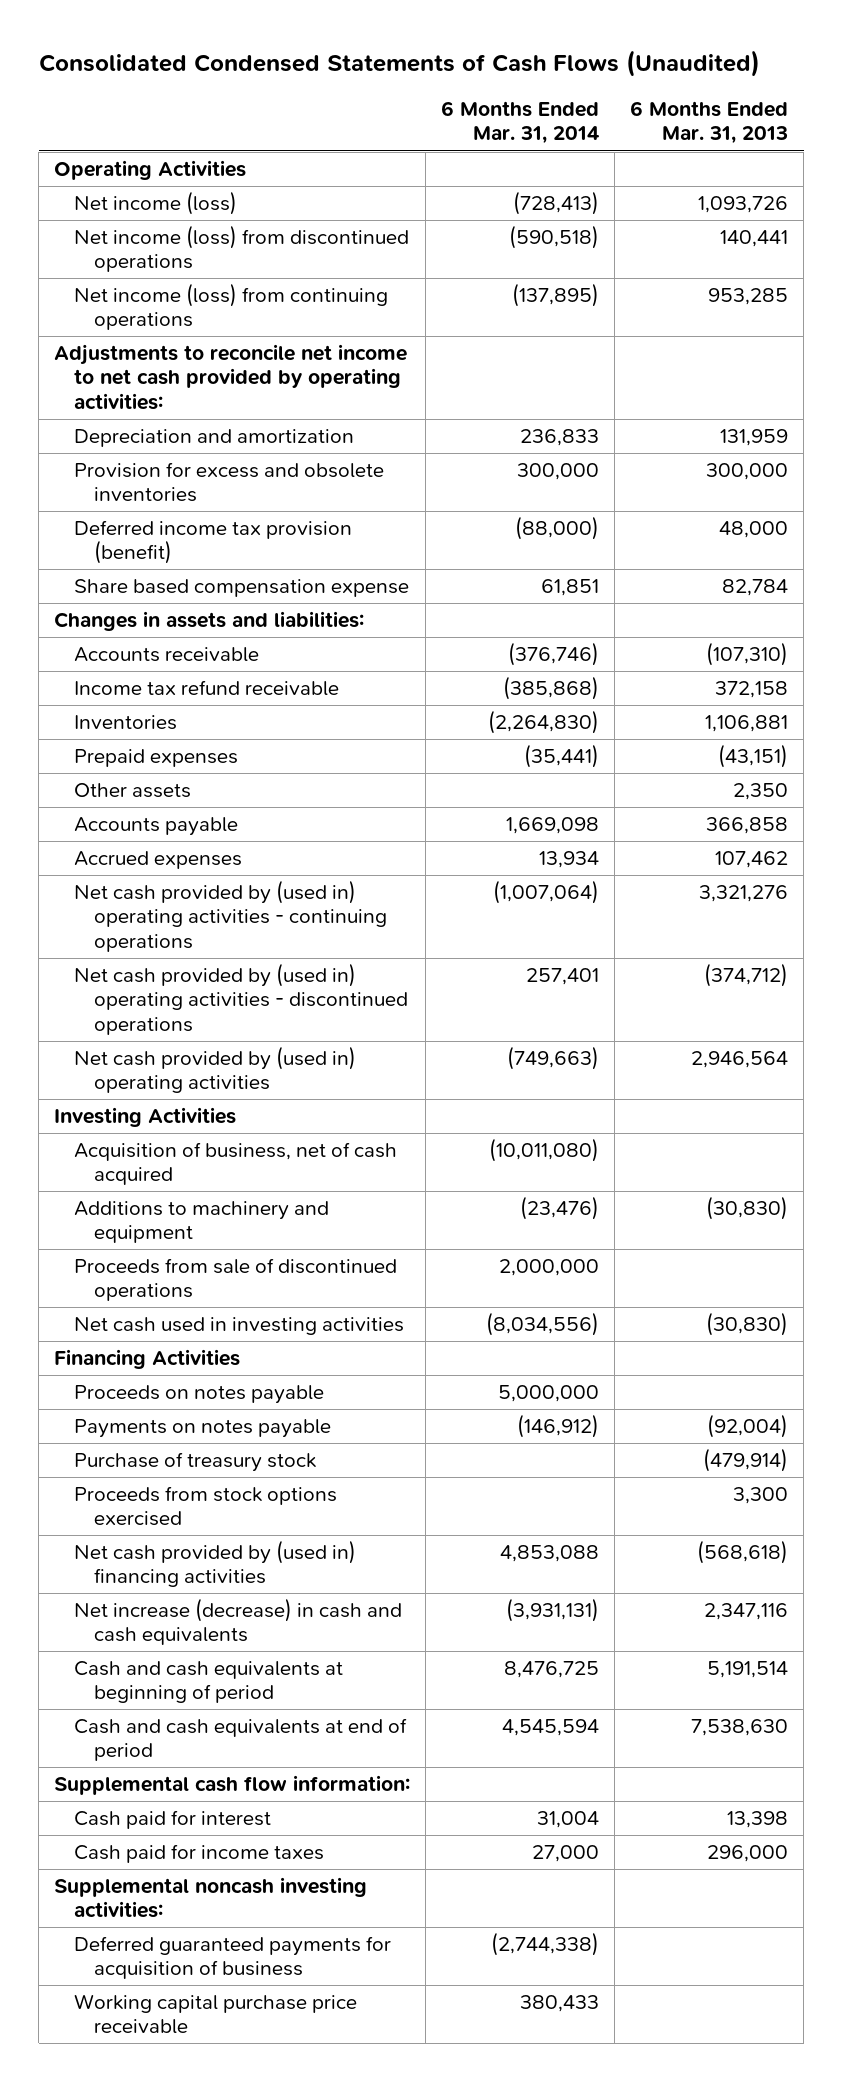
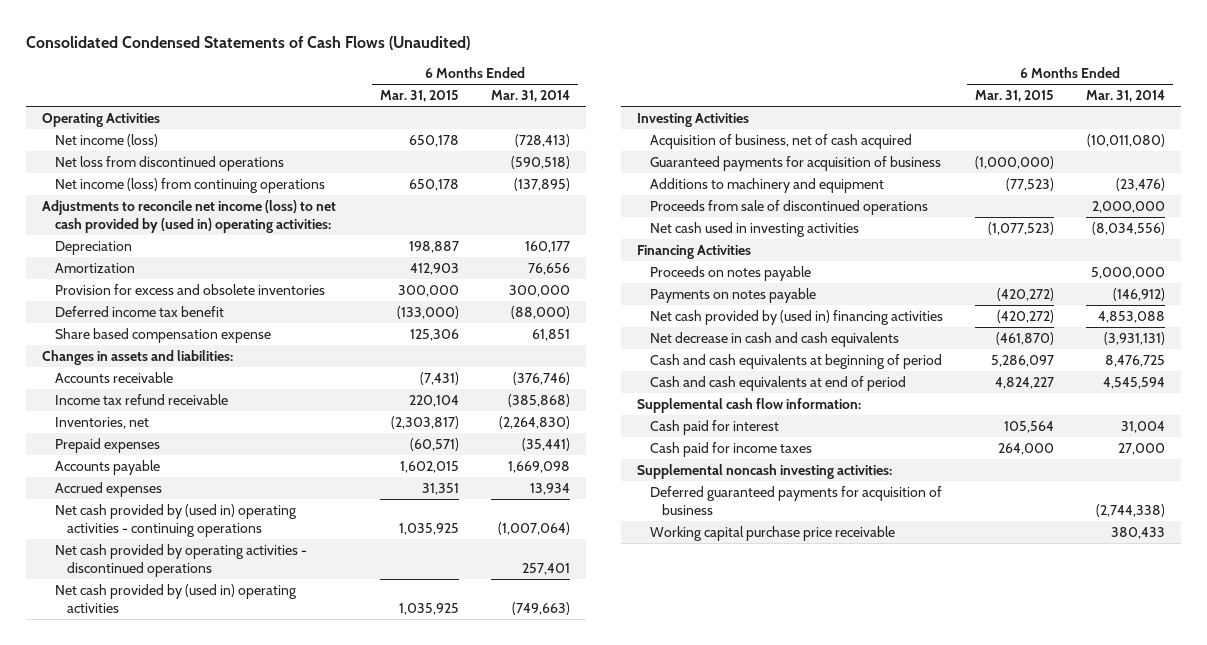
[630,101,789,145] 6 Months Ended Mar. 31, 2013 -> none
none -> [379,90,459,103] Mar. 31, 2015
[73,225,409,273] Net income (loss) from discontinued operations -> [54,156,284,172] Net loss from discontinued operations
[73,429,354,448] Depreciation and amortization -> none
[54,344,408,410] Adjustments to reconcile net income to net cash provided by operating activities: -> [42,200,337,234] Adjustments to reconcile net income (loss) to net cash provided by (used in) operating activities:
none -> [54,241,132,256] Depreciation
none -> [54,263,135,274] Amortization
[73,520,352,565] Deferred income tax provision (benefit) -> [54,306,224,318] Deferred income tax benefit
[73,715,177,731] Inventories -> [54,417,149,430] Inventories, net
[73,783,191,799] Other assets -> none
[73,963,408,1035] Net cash provided by (used in) operating activities - discontinued operations -> [54,544,307,578] Net cash provided by operating activities - discontinued operations
none -> [649,156,941,172] Guaranteed payments for acquisition of business
[73,1452,316,1473] Purchase of treasury stock -> none
[73,1486,337,1527] Proceeds from stock options exercised -> none
[73,1598,402,1646] Net increase (decrease) in cash and cash equivalents -> [649,332,899,348] Net decrease in cash and cash equivalents

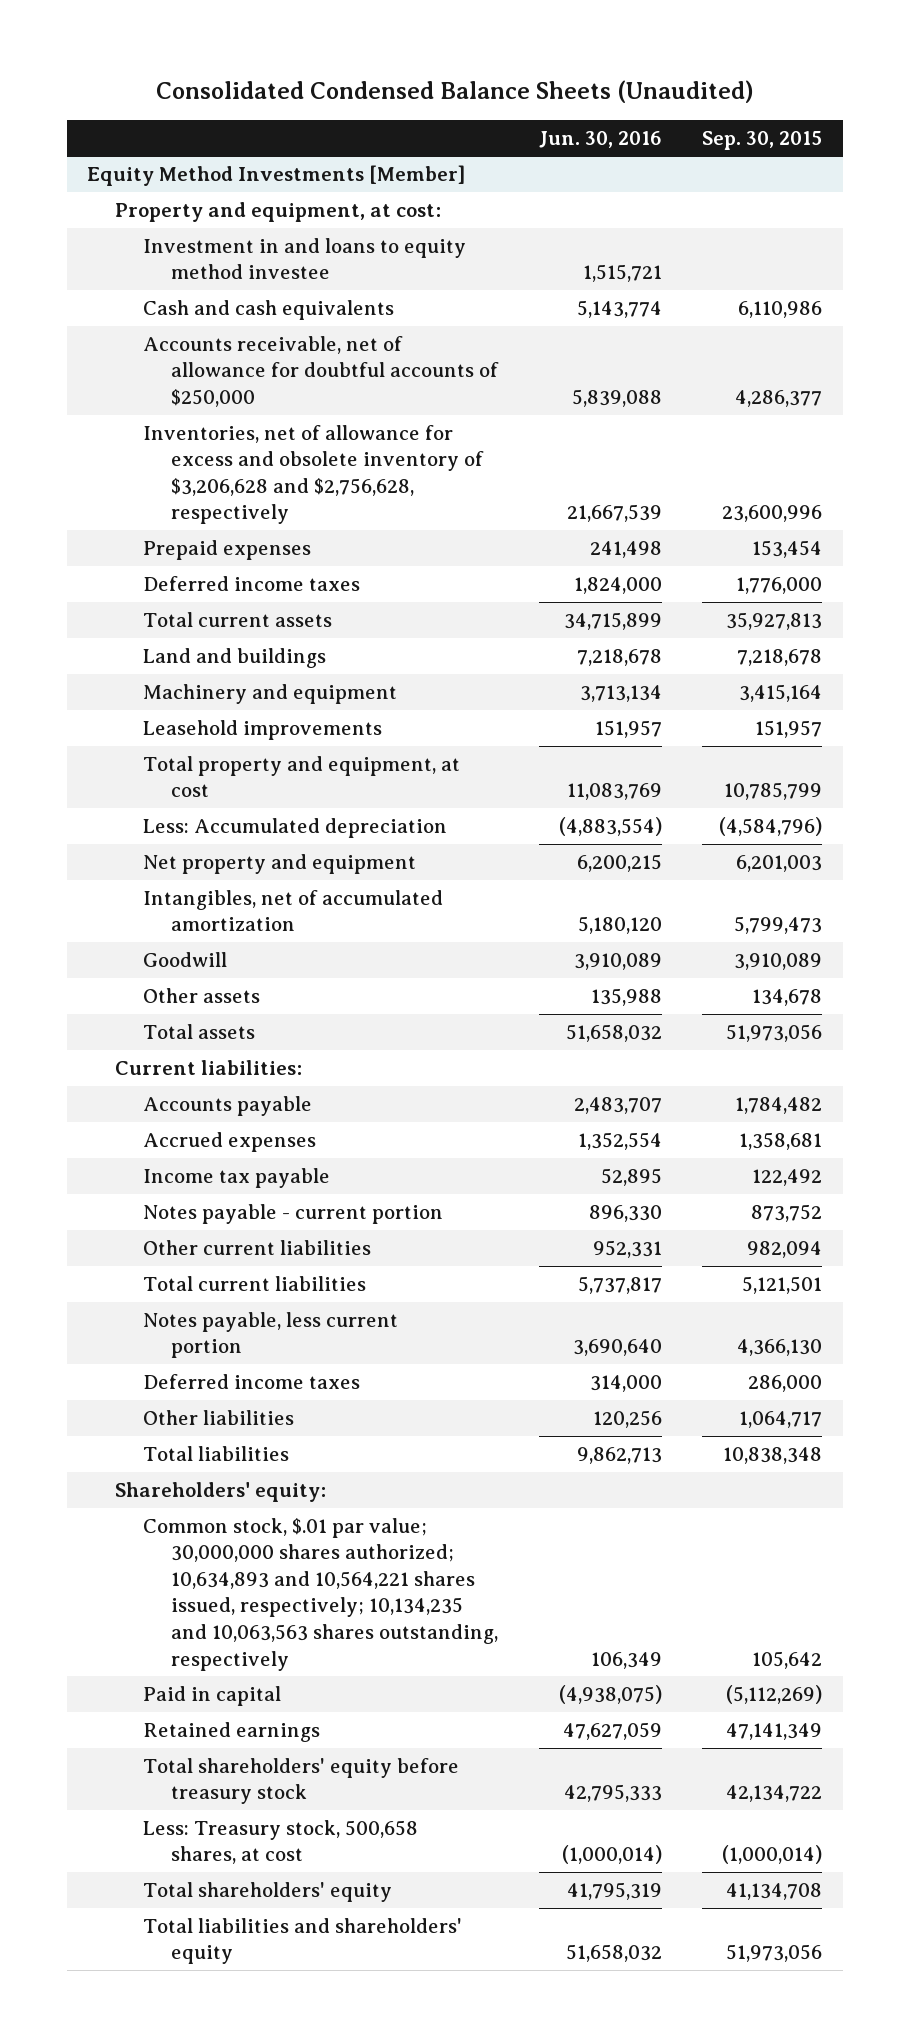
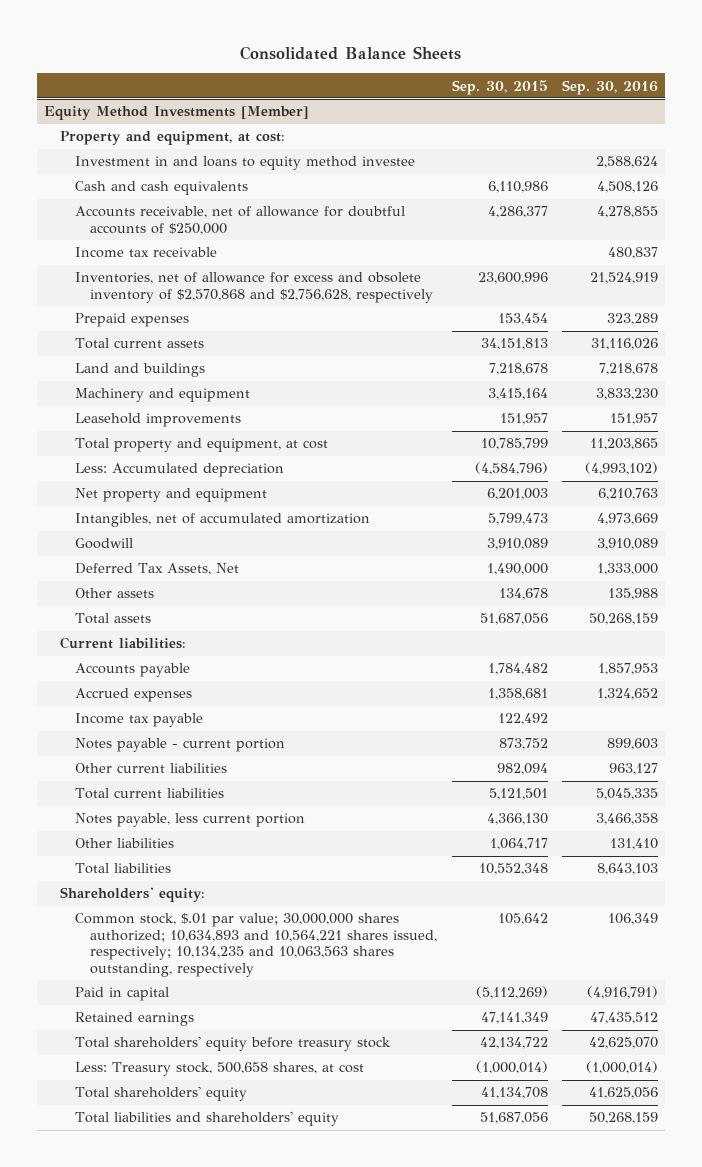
[155,80,754,104] Consolidated Condensed Balance Sheets (Unaudited) -> [240,46,462,61] Consolidated Balance Sheets
[538,130,662,148] Jun. 30, 2016 -> none
none -> [562,79,659,95] Sep. 30, 2016
none -> [74,247,217,259] Income tax receivable
[143,424,485,525] Inventories, net of allowance for excess and obsolete inventory of $3,206,628 and $2,756,628, respectively -> [74,272,434,303] Inventories, net of allowance for excess and obsolete inventory of $2,570,868 and $2,756,628, respectively
[143,575,361,591] Deferred income taxes -> none
[726,611,823,630] 35,927,813 -> [480,338,548,351] 34,151,813
none -> [74,563,239,576] Deferred Tax Assets, Net
[726,1023,823,1042] 51,973,056 -> [479,613,548,626] 51,687,056
[143,1373,361,1389] Deferred income taxes -> none
[723,1446,823,1464] 10,838,348 -> [478,863,548,876] 10,552,348
[726,1944,823,1963] 51,973,056 -> [479,1112,548,1125] 51,687,056

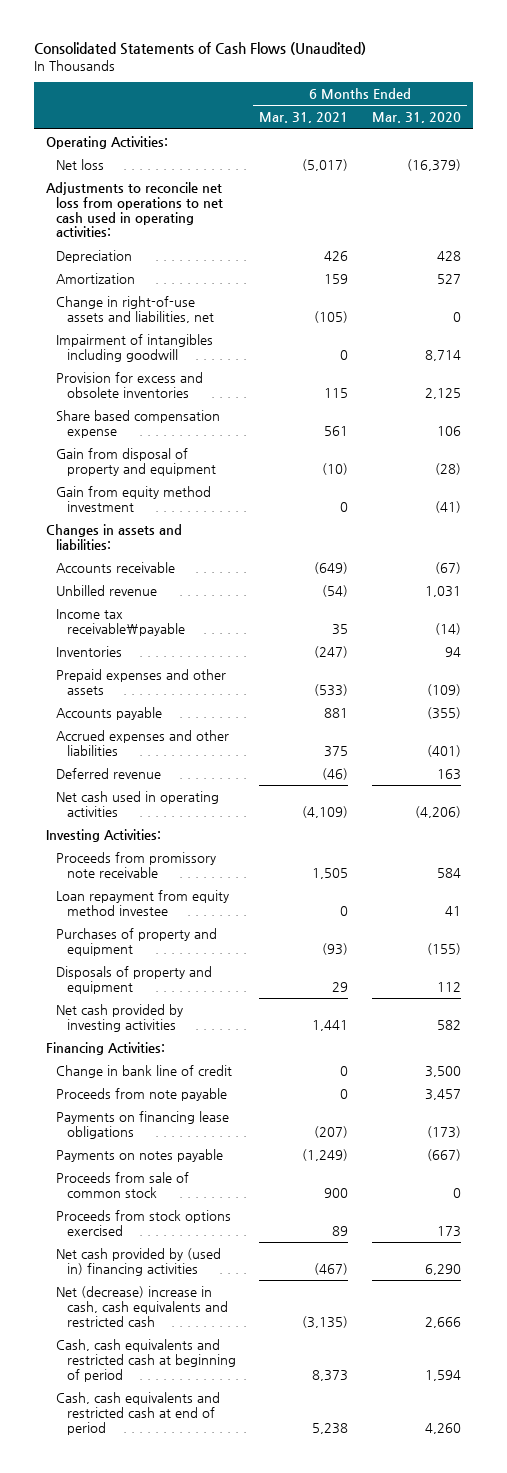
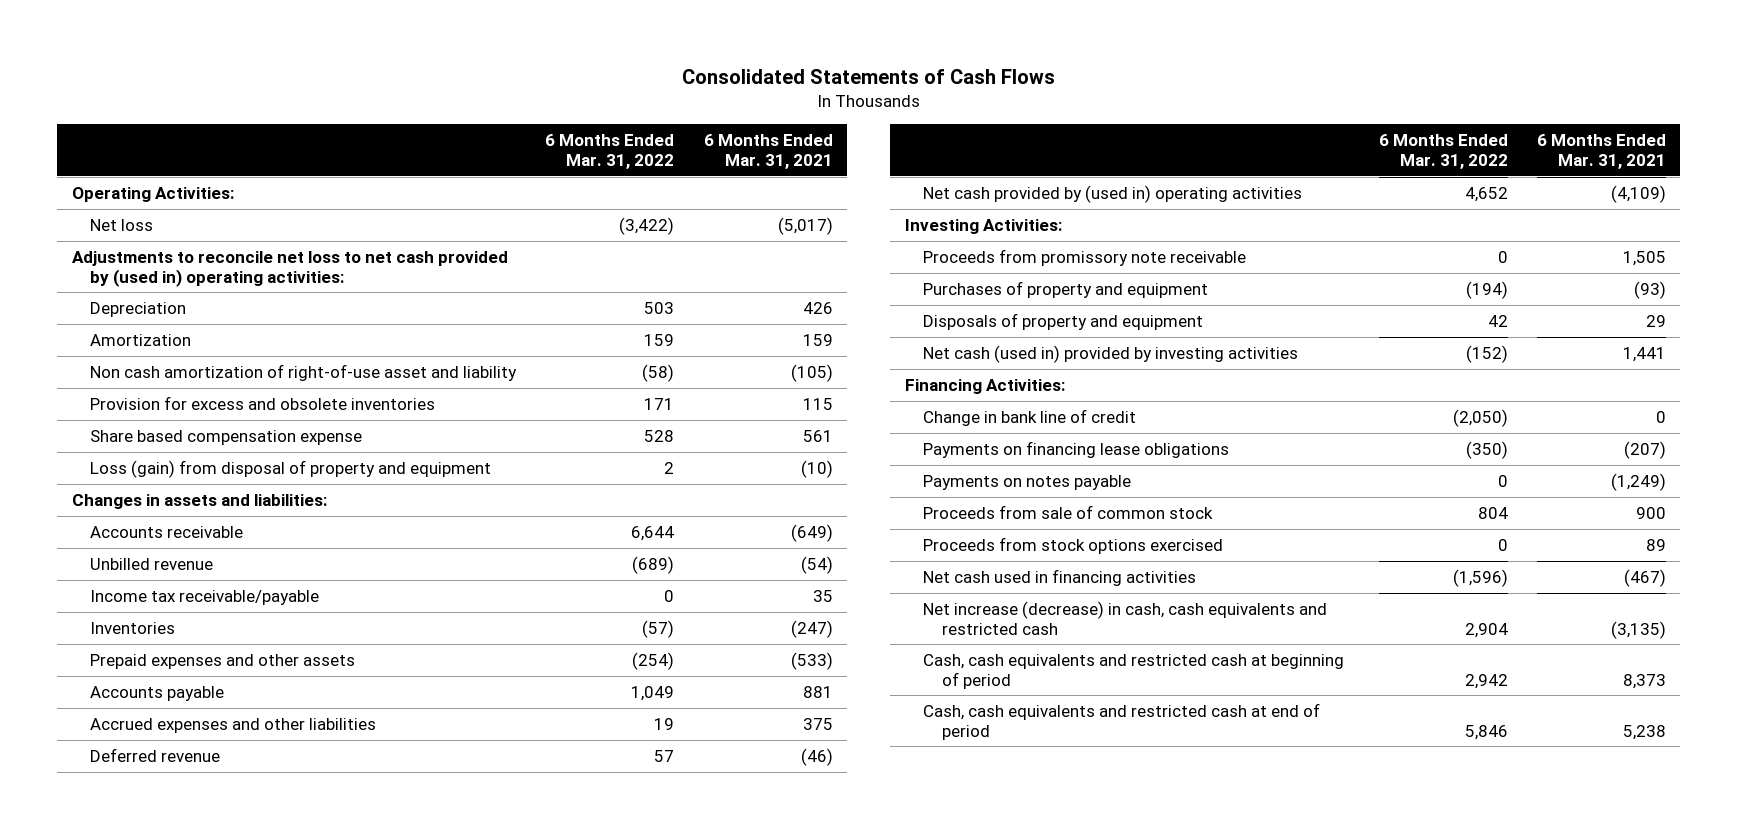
[34,42,367,56] Consolidated Statements of Cash Flows (Unaudited) -> [681,68,1055,84] Consolidated Statements of Cash Flows
[372,112,462,124] Mar. 31, 2020 -> none
none -> [545,134,675,170] 6 Months Ended Mar. 31, 2022
[46,181,224,238] Adjustments to reconcile net loss from operations to net cash used in operating activities: -> [71,250,508,287] Adjustments to reconcile net loss to net cash provided by (used in) operating activities:
[56,333,214,362] Impairment of intangibles including goodwill -> none
[56,295,214,323] Change in right-of-use assets and liabilities, net -> [90,363,518,381] Non cash amortization of right-of-use asset and liability
[56,485,212,512] Gain from equity method investment -> none
[56,447,216,476] Gain from disposal of property and equipment -> [90,459,492,478] Loss (gain) from disposal of property and equipment
[56,608,185,636] Income tax receivable\payable -> [90,589,320,605] Income tax receivable/payable
[56,790,220,817] Net cash used in operating activities -> [923,184,1303,203] Net cash provided by (used in) operating activities
[56,889,230,916] Loan repayment from equity method investee -> none
[56,1003,184,1032] Net cash provided by investing activities -> [923,344,1299,363] Net cash (used in) provided by investing activities
[56,1087,228,1101] Proceeds from note payable -> none
[56,1247,222,1276] Net cash provided by (used in) financing activities -> [923,568,1197,586] Net cash used in financing activities
[56,1285,228,1327] Net (decrease) increase in cash, cash equivalents and restricted cash -> [923,600,1328,635] Net increase (decrease) in cash, cash equivalents and restricted cash

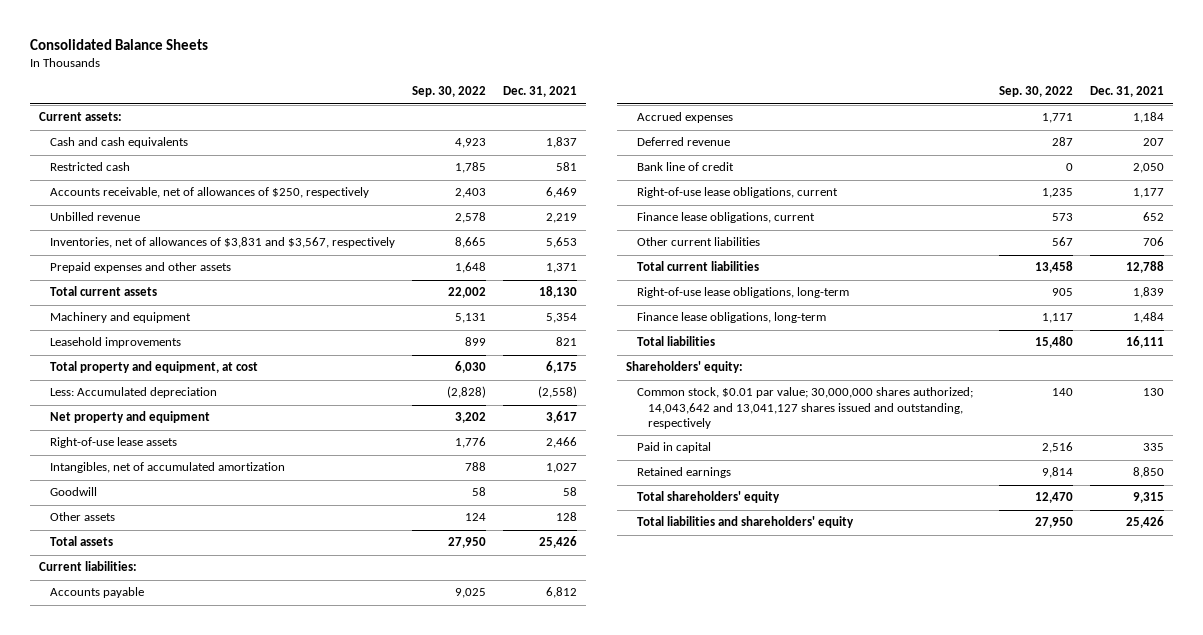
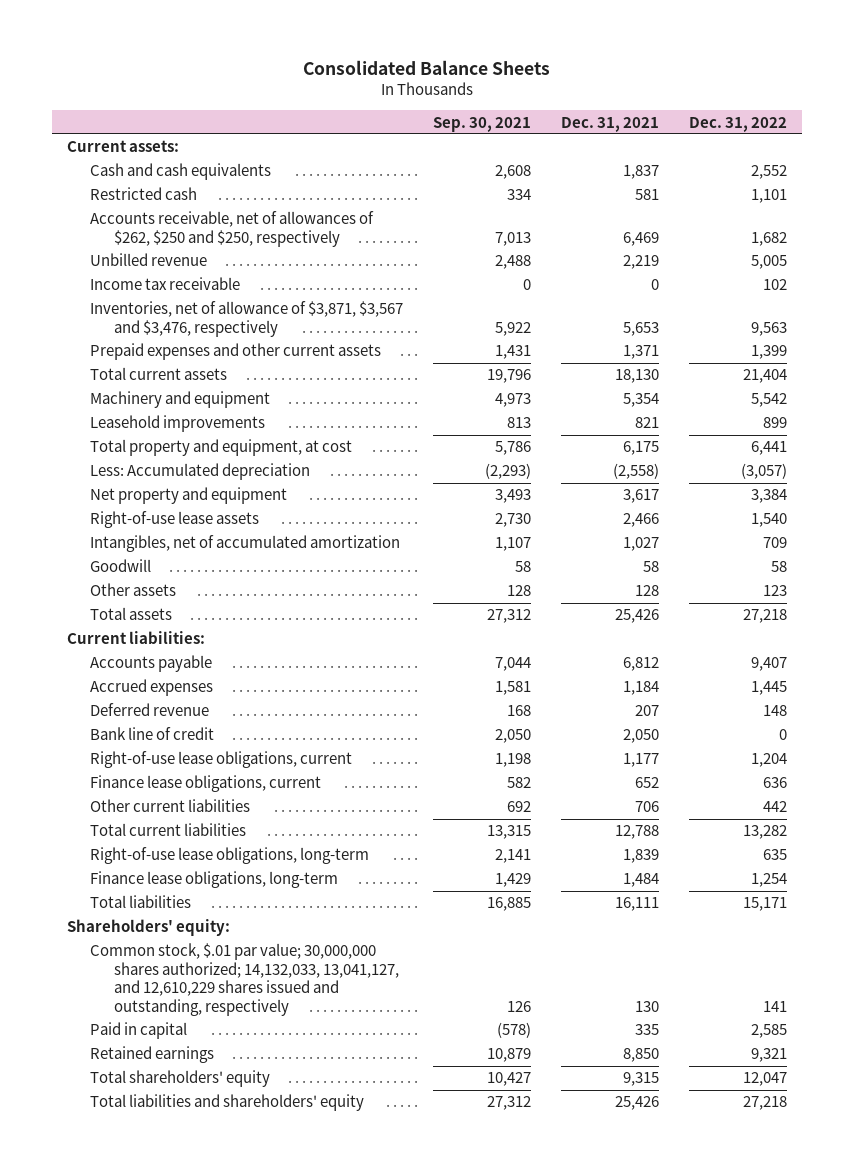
[412,86,487,98] Sep. 30, 2022 -> none
none -> [433,116,532,132] Sep. 30, 2021
none -> [689,116,788,132] Dec. 31, 2022
[50,187,370,199] Accounts receivable, net of allowances of $250, respectively -> [90,211,375,247] Accounts receivable, net of allowances of $262, $250 and $250, respectively
none -> [90,277,241,291] Income tax receivable
[50,237,396,249] Inventories, net of allowances of $3,831 and $3,567, respectively -> [90,301,404,337] Inventories, net of allowance of $3,871, $3,567 and $3,476, respectively
[50,262,232,274] Prepaid expenses and other assets -> [90,343,382,361] Prepaid expenses and other current assets
[637,387,974,429] Common stock, $0.01 par value; 30,000,000 shares authorized; 14,043,642 and 13,041,127 shares issued and outstanding, respectively -> [90,943,399,1017] Common stock, $.01 par value; 30,000,000 shares authorized; 14,132,033, 13,041,127, and 12,610,229 shares issued and outstanding, respectively

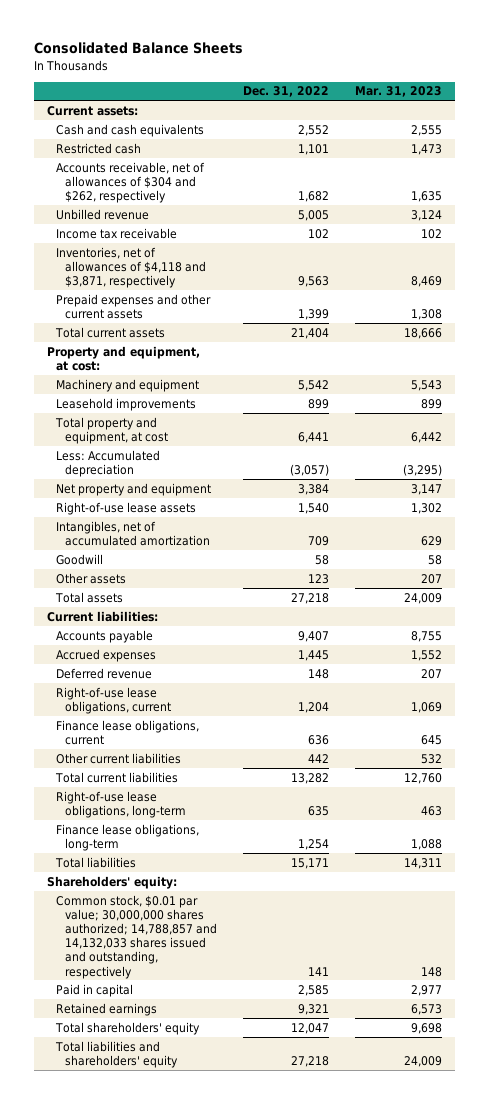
[433,116,532,132] Sep. 30, 2021 -> none
[561,116,660,132] Dec. 31, 2021 -> none
none -> [355,86,443,98] Mar. 31, 2023
[90,211,375,247] Accounts receivable, net of allowances of $262, $250 and $250, respectively -> [56,161,206,204] Accounts receivable, net of allowances of $304 and $262, respectively
[90,301,404,337] Inventories, net of allowance of $3,871, $3,567 and $3,476, respectively -> [56,246,207,289] Inventories, net of allowances of $4,118 and $3,871, respectively
none -> [47,345,201,371] Property and equipment, at cost:
[90,727,215,741] Bank line of credit -> none
[90,943,399,1017] Common stock, $.01 par value; 30,000,000 shares authorized; 14,132,033, 13,041,127, and 12,610,229 shares issued and outstanding, respectively -> [56,894,218,979] Common stock, $0.01 par value; 30,000,000 shares authorized; 14,788,857 and 14,132,033 shares issued and outstanding, respectively

